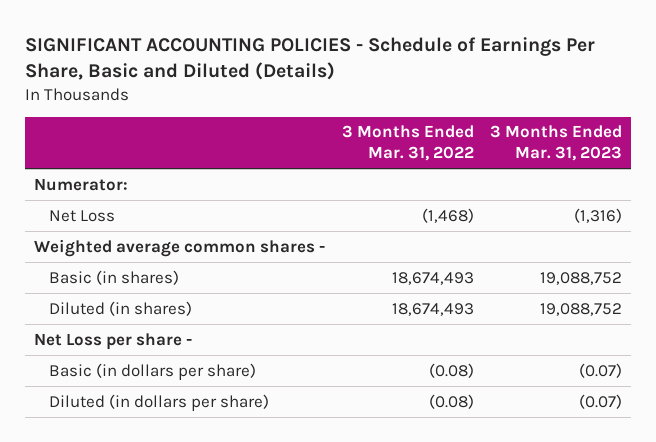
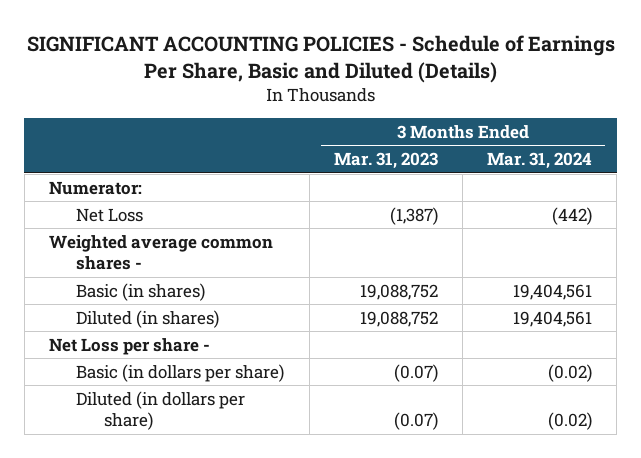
[341,125,474,161] 3 Months Ended Mar. 31, 2022 -> none
none -> [487,152,593,170] Mar. 31, 2024
[574,207,623,223] (1,316) -> [389,206,438,225] (1,387)

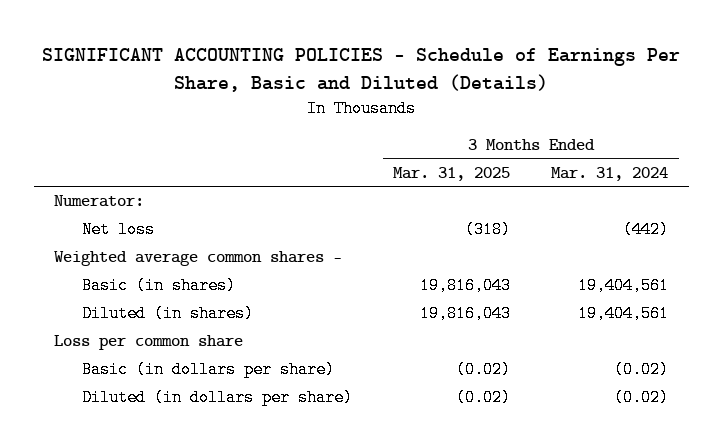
[333,152,438,170] Mar. 31, 2023 -> none
none -> [393,166,511,181] Mar. 31, 2025
[76,207,144,222] Net Loss -> [81,221,155,239] Net loss
[49,337,211,355] Net Loss per share - -> [54,335,244,351] Loss per common share

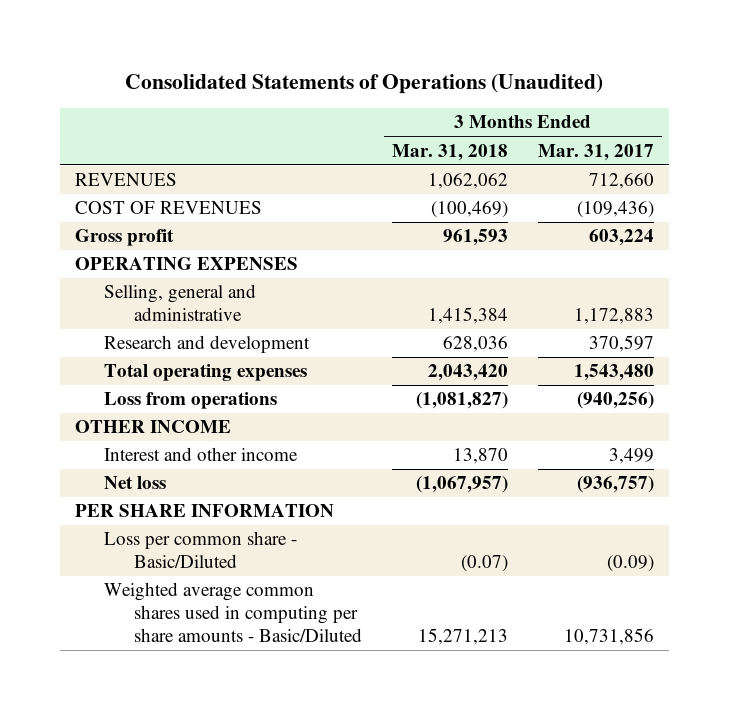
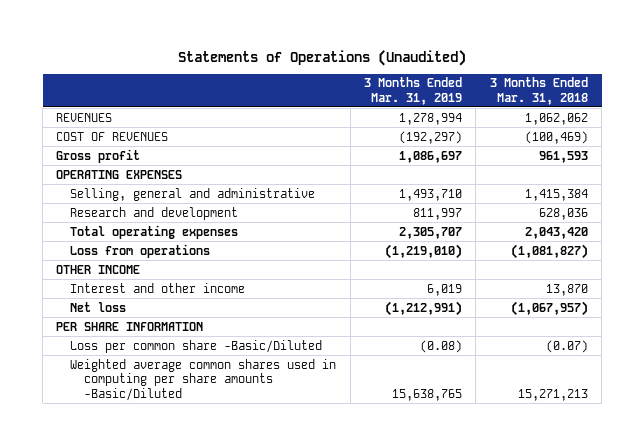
[125,73,604,94] Consolidated Statements of Operations (Unaudited) -> [178,49,467,66] Statements of Operations (Unaudited)
[538,143,655,161] Mar. 31, 2017 -> none
none -> [364,77,463,105] 3 Months Ended Mar. 31, 2019
[104,531,298,569] Loss per common share - Basic/Diluted -> [70,339,323,353] Loss per common share -Basic/Diluted
[104,582,362,643] Weighted average common shares used in computing per share amounts - Basic/Diluted -> [70,358,337,401] Weighted average common shares used in computing per share amounts -Basic/Diluted

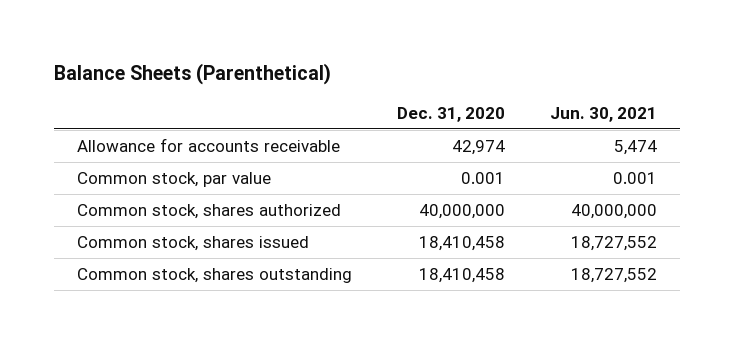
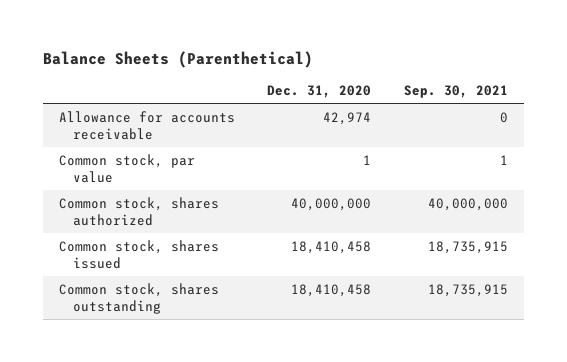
[550,106,658,122] Jun. 30, 2021 -> none
none -> [403,84,508,98] Sep. 30, 2021
[460,171,505,184] 0.001 -> [363,154,372,165] 1

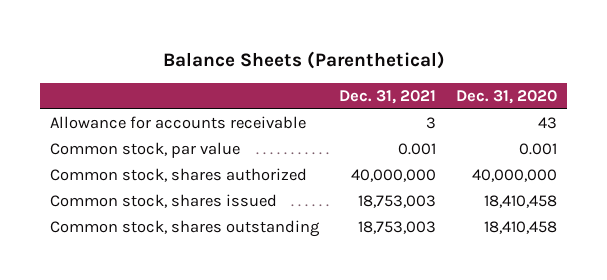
[403,84,508,98] Sep. 30, 2021 -> none
none -> [339,90,437,105] Dec. 31, 2021
[323,111,372,125] 42,974 -> [538,117,558,130] 43
[363,154,372,165] 1 -> [519,143,558,156] 0.001

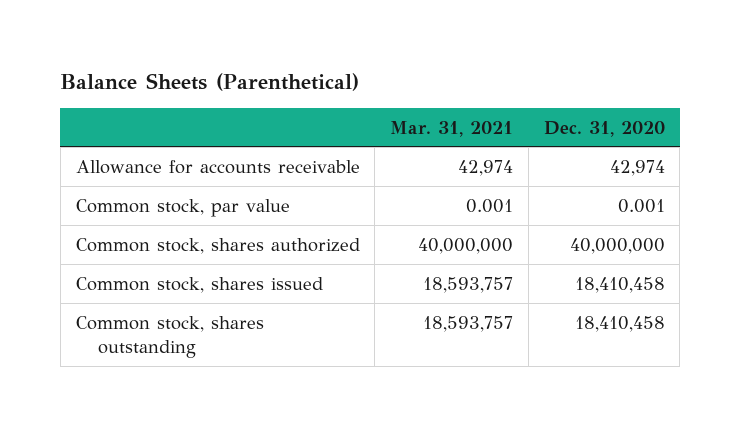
[339,90,437,105] Dec. 31, 2021 -> none
none -> [390,120,514,137] Mar. 31, 2021
[538,117,558,130] 43 -> [609,159,665,176] 42,974

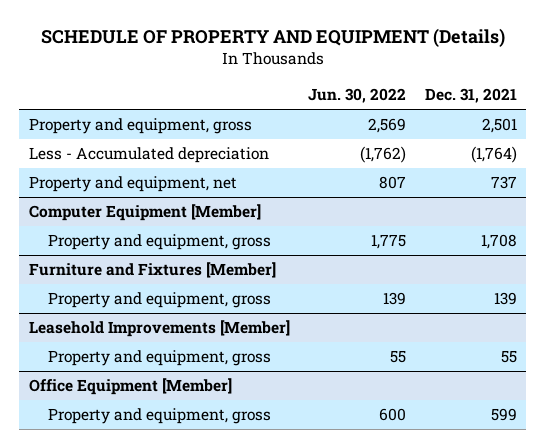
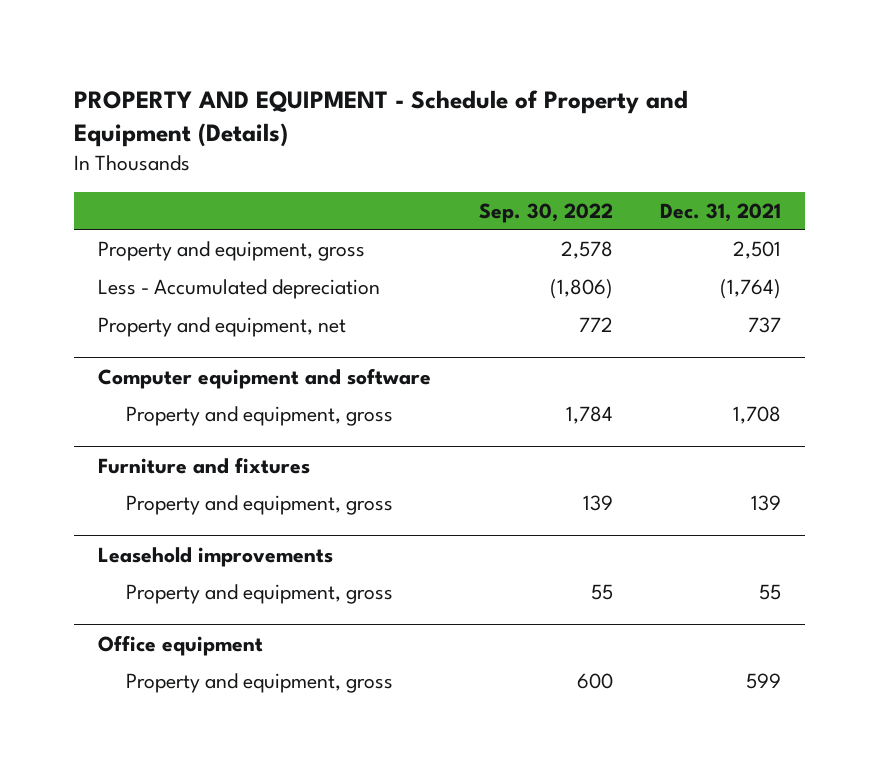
[40,28,505,48] SCHEDULE OF PROPERTY AND EQUIPMENT (Details) -> [74,89,689,148] PROPERTY AND EQUIPMENT - Schedule of Property and Equipment (Details)
[308,88,407,104] Jun. 30, 2022 -> none
none -> [478,202,613,223] Sep. 30, 2022
[28,204,261,222] Computer Equipment [Member] -> [97,367,431,389] Computer equipment and software
[28,262,276,279] Furniture and Fixtures [Member] -> [97,456,310,474] Furniture and fixtures
[28,320,290,338] Leasehold Improvements [Member] -> [97,546,333,567] Leasehold improvements
[28,378,232,396] Office Equipment [Member] -> [97,634,263,656] Office equipment

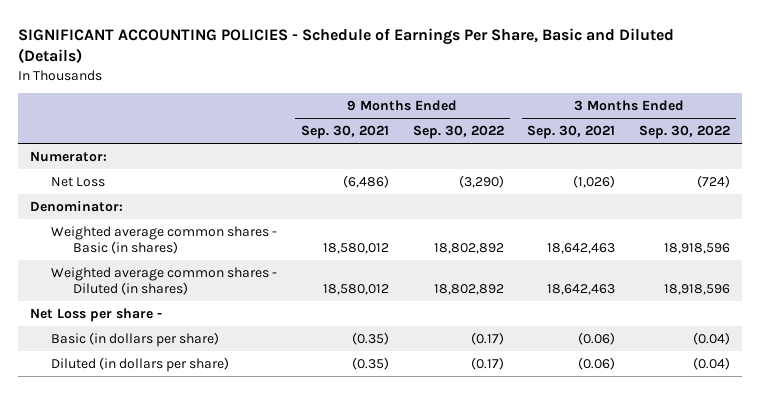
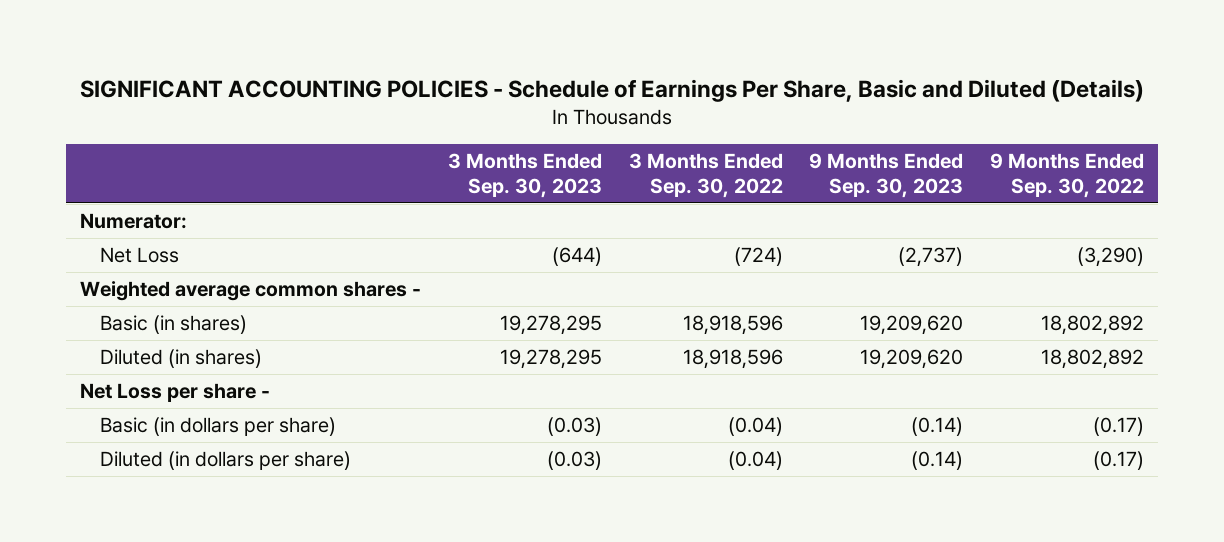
[301,125,390,140] Sep. 30, 2021 -> none
[527,125,616,140] Sep. 30, 2021 -> none
none -> [447,153,602,199] 3 Months Ended Sep. 30, 2023
none -> [809,153,964,199] 9 Months Ended Sep. 30, 2023
[29,200,123,212] Denominator: -> none
none -> [79,280,421,301] Weighted average common shares -
[51,225,278,255] Weighted average common shares - Basic (in shares) -> [100,314,248,334] Basic (in shares)
[51,266,278,296] Weighted average common shares - Diluted (in shares) -> [100,348,263,368] Diluted (in shares)

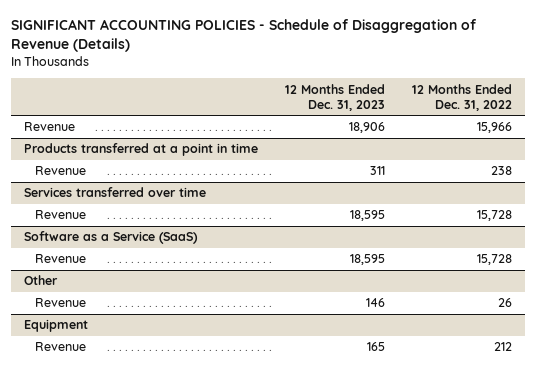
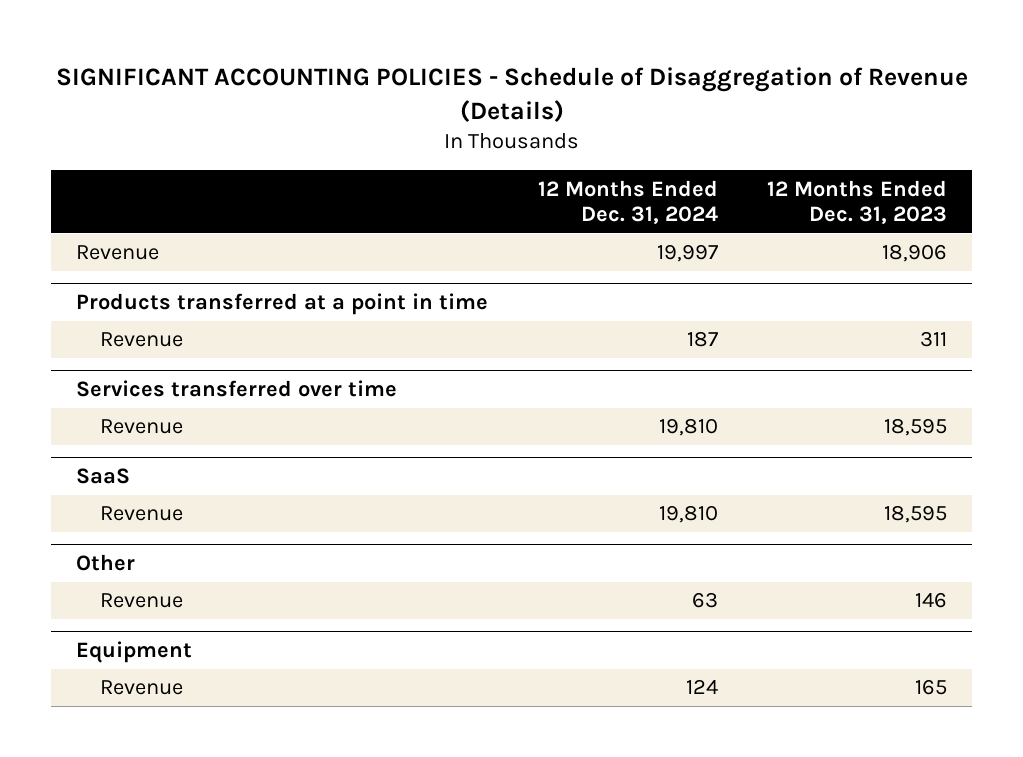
[411,83,512,111] 12 Months Ended Dec. 31, 2022 -> none
none -> [537,179,718,225] 12 Months Ended Dec. 31, 2024
[24,231,199,245] Software as a Service (SaaS) -> [75,468,130,485] SaaS

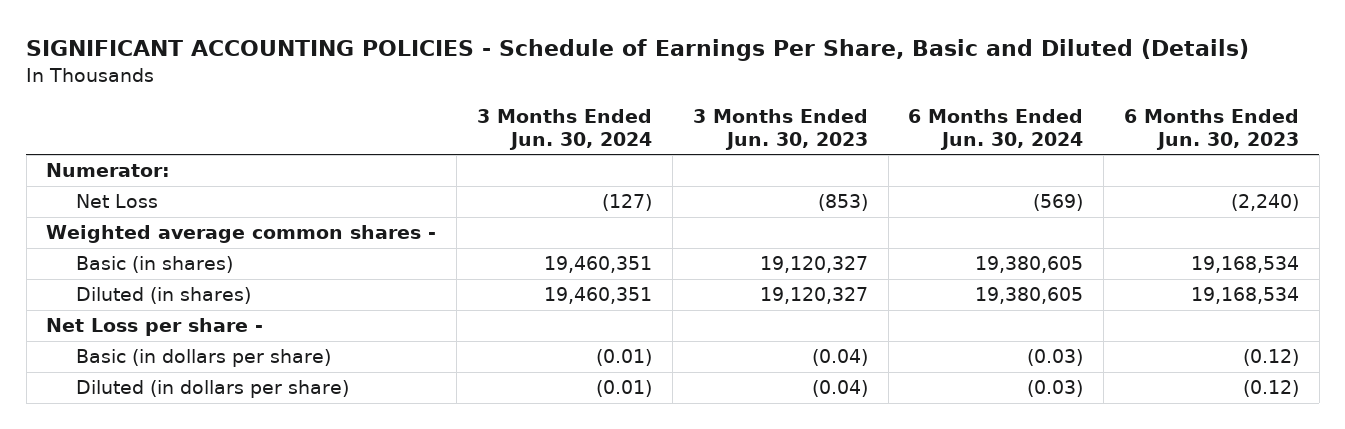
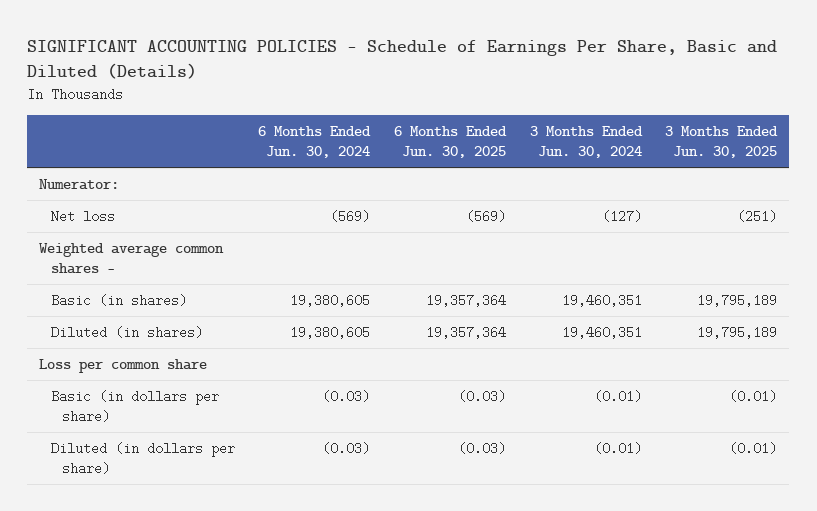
[692,109,868,150] 3 Months Ended Jun. 30, 2023 -> none
[1123,109,1299,150] 6 Months Ended Jun. 30, 2023 -> none
none -> [394,126,508,159] 6 Months Ended Jun. 30, 2025
none -> [665,126,779,159] 3 Months Ended Jun. 30, 2025
[76,194,159,209] Net Loss -> [50,209,115,223] Net loss
[46,318,264,337] Net Loss per share - -> [39,358,208,373] Loss per common share

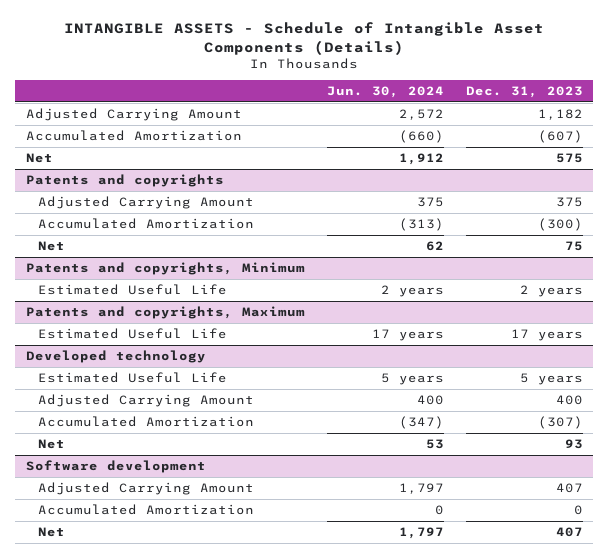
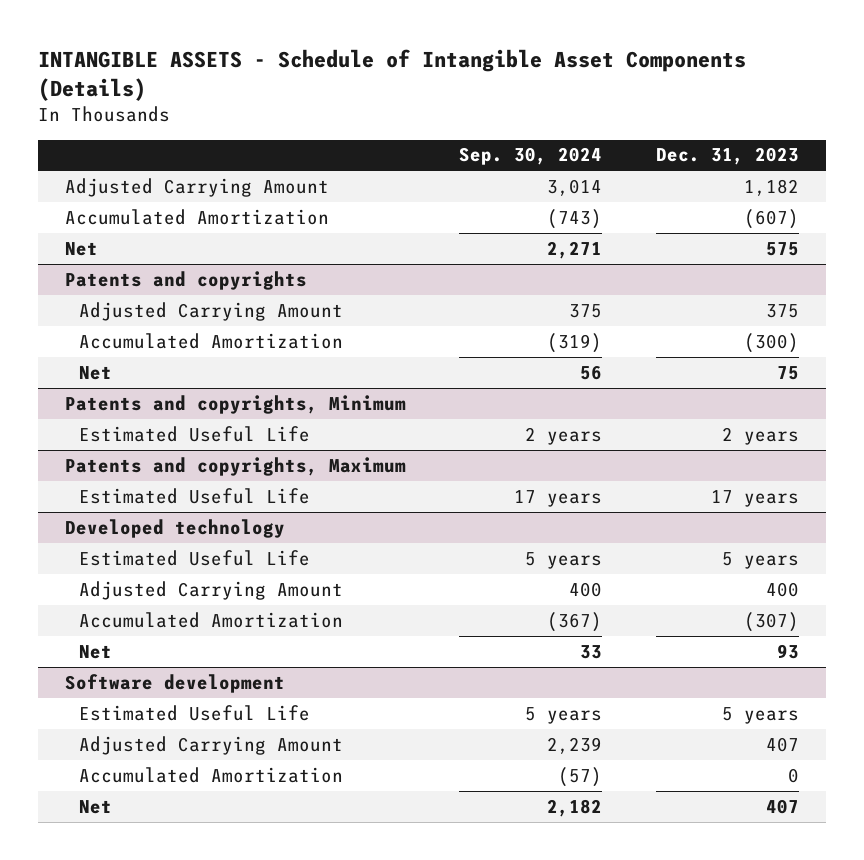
[326,86,444,99] Jun. 30, 2024 -> none
none -> [459,147,603,166] Sep. 30, 2024
none -> [78,704,310,721] Estimated Useful Life

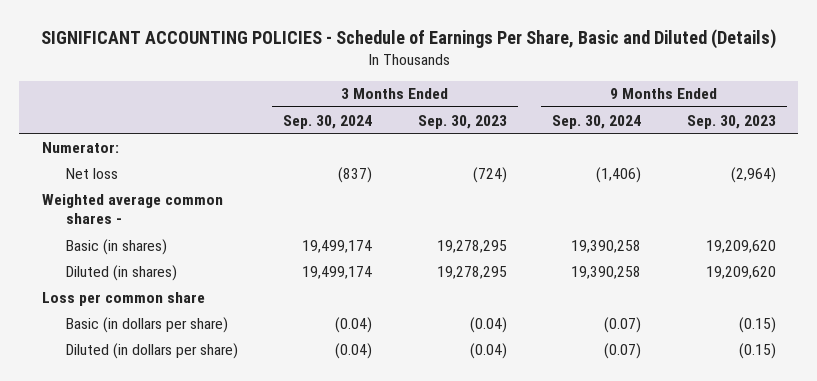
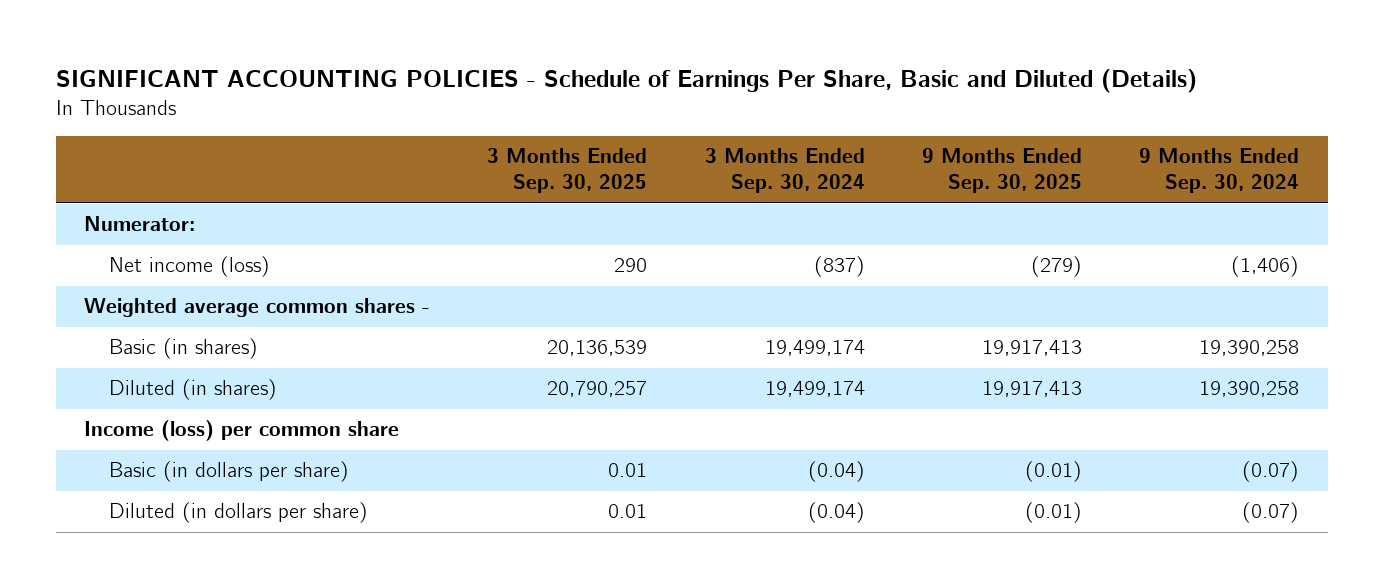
[417,114,507,129] Sep. 30, 2023 -> none
[686,114,776,129] Sep. 30, 2023 -> none
none -> [487,148,648,194] 3 Months Ended Sep. 30, 2025
none -> [921,148,1082,194] 9 Months Ended Sep. 30, 2025
[65,167,118,179] Net loss -> [109,256,271,278] Net income (loss)
[41,291,205,306] Loss per common share -> [84,420,400,442] Income (loss) per common share

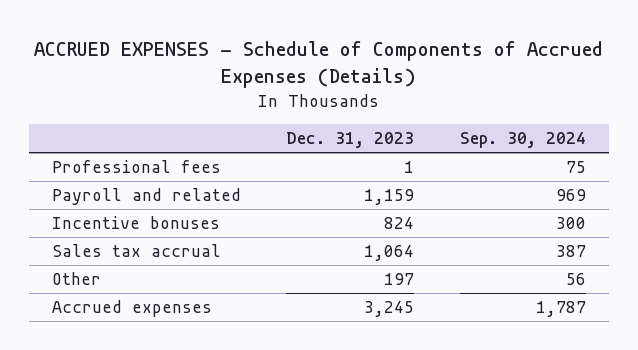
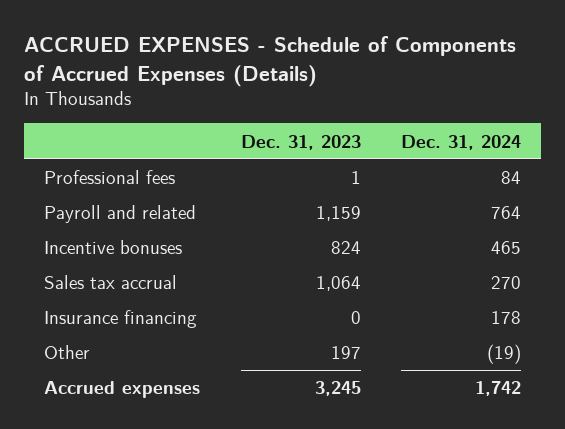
[459,132,586,149] Sep. 30, 2024 -> none
none -> [401,134,522,150] Dec. 31, 2024
none -> [44,310,198,329] Insurance financing

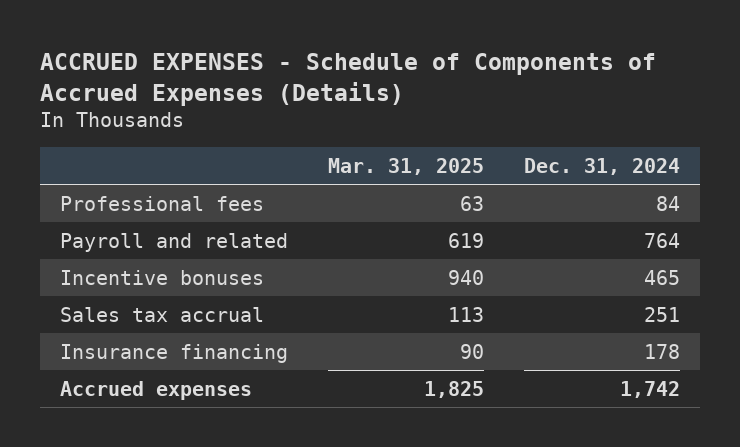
[240,134,361,150] Dec. 31, 2023 -> none
none -> [327,157,484,175] Mar. 31, 2025
[491,276,522,290] 270 -> [643,306,680,322] 251
[44,345,91,360] Other -> none

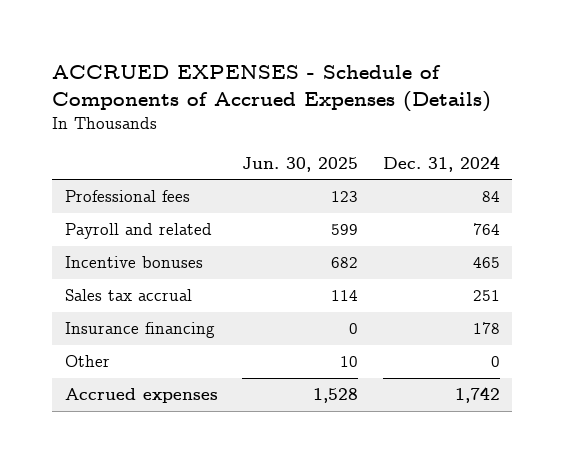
[327,157,484,175] Mar. 31, 2025 -> none
none -> [242,156,359,172] Jun. 30, 2025
none -> [64,355,110,368] Other

